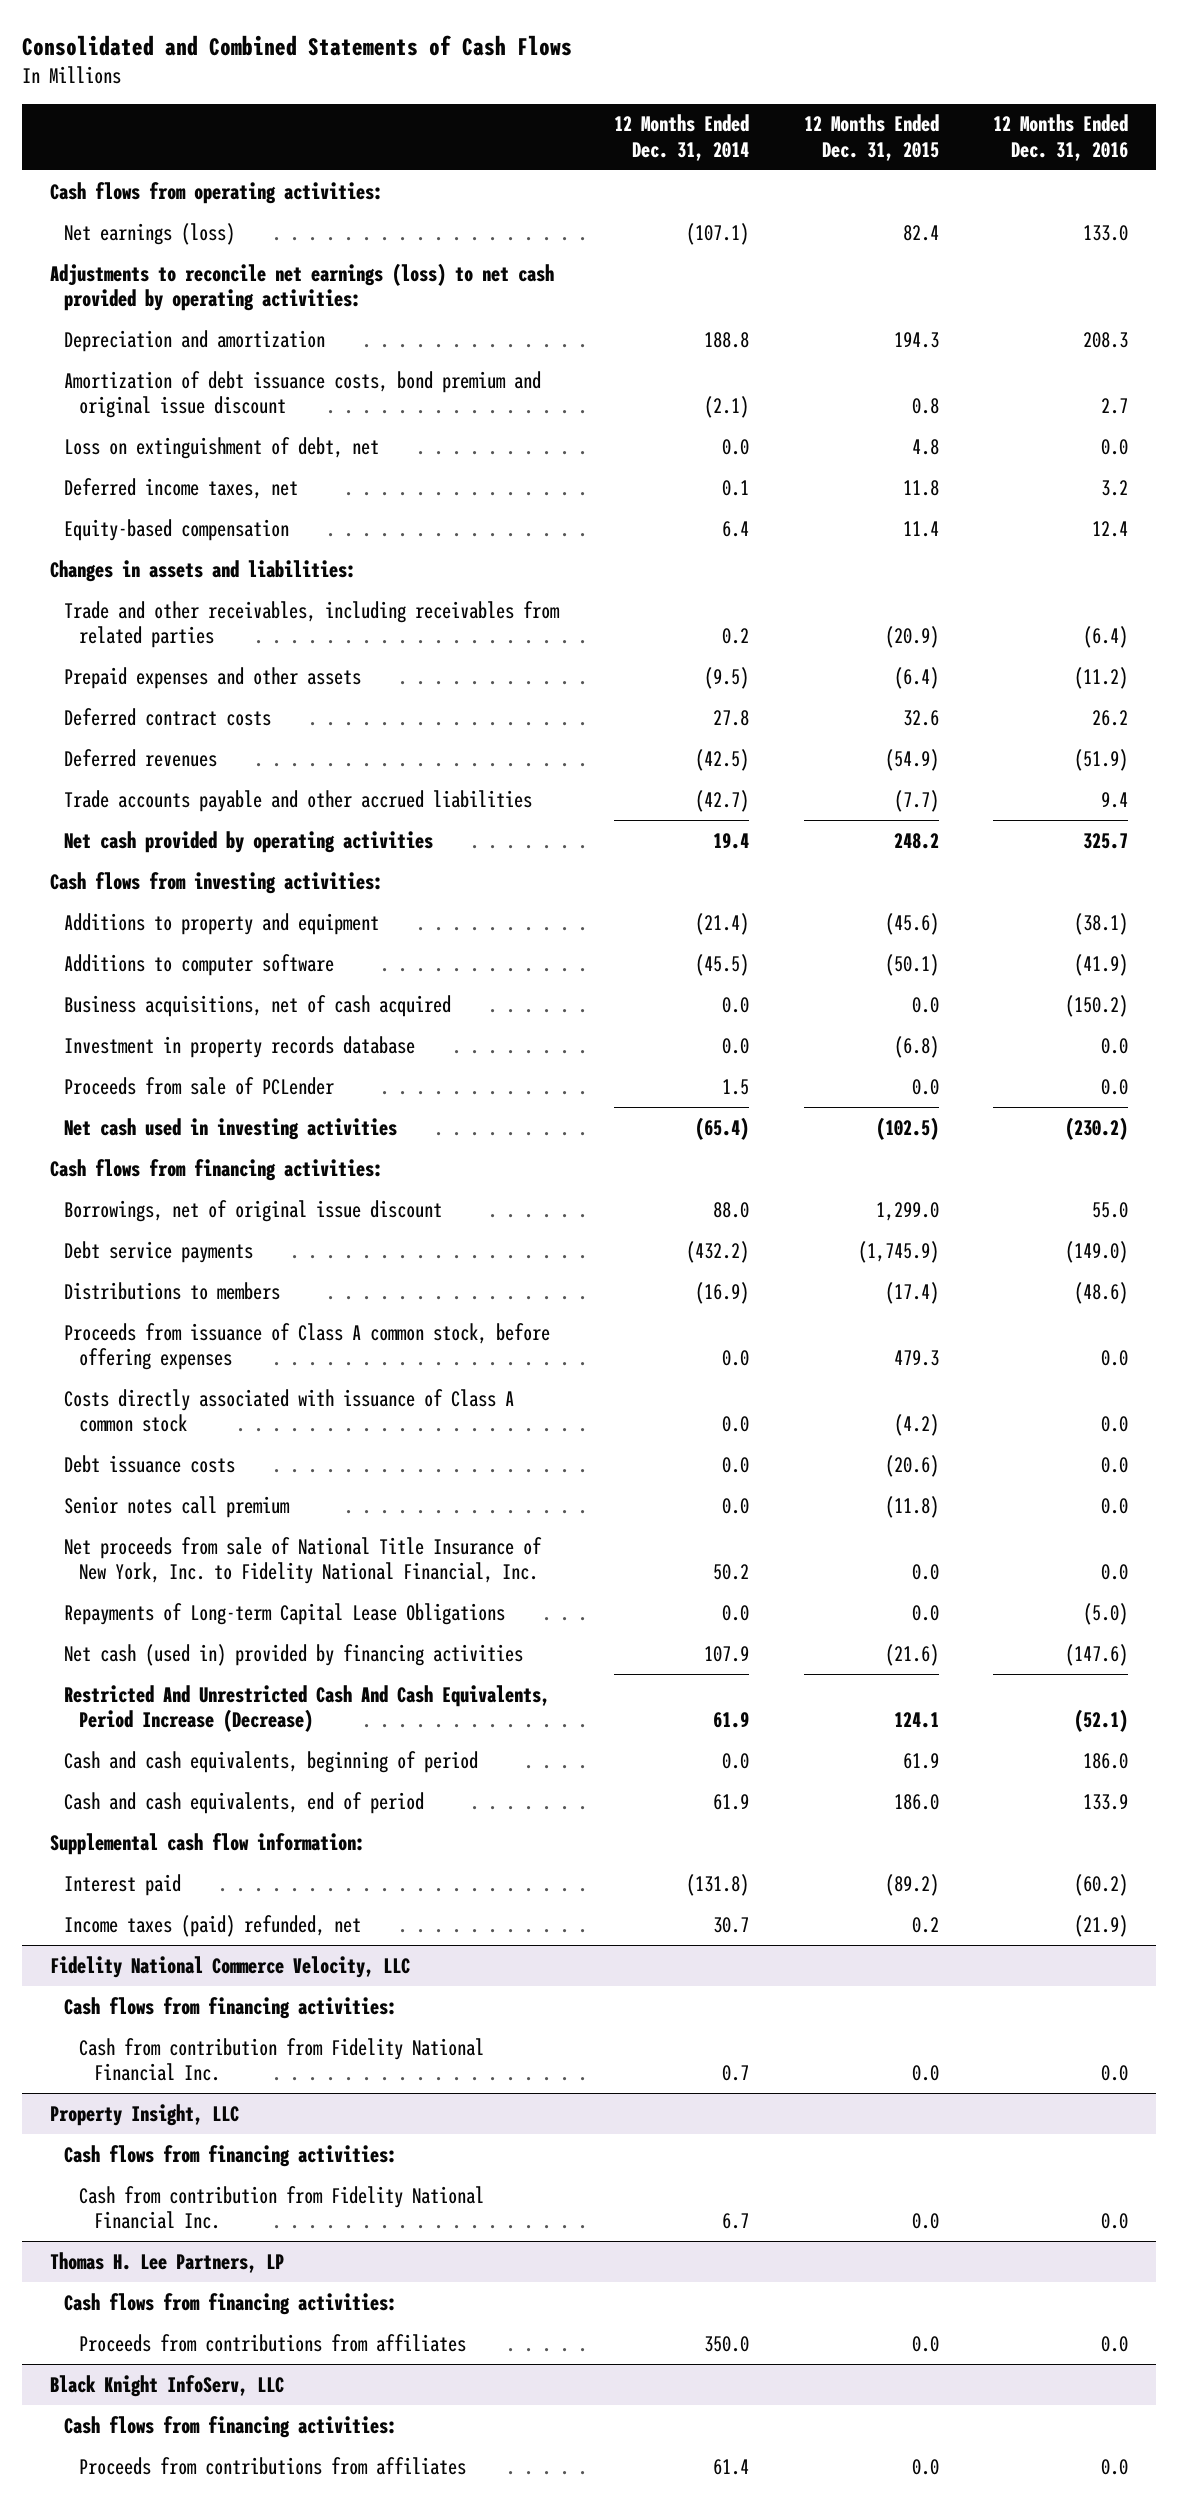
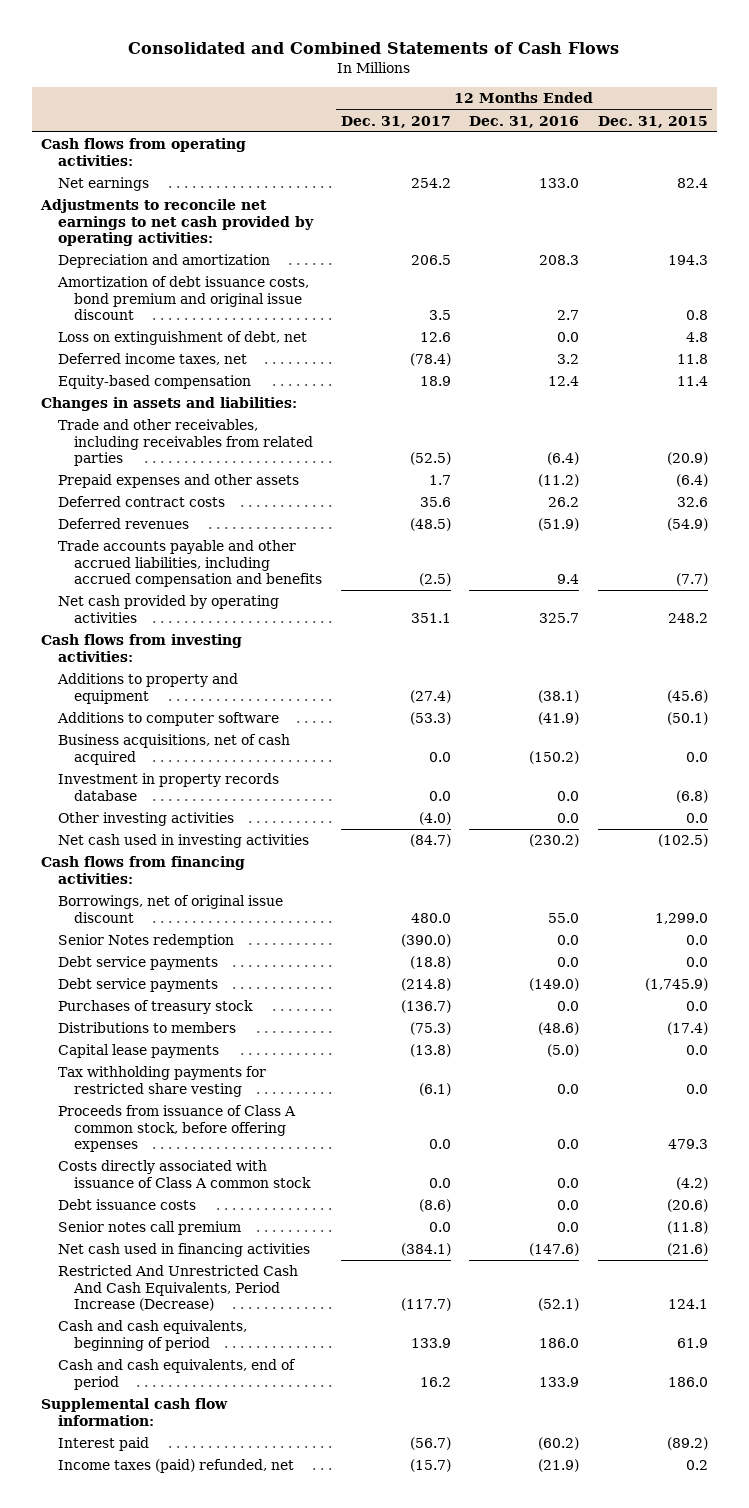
[613,114,749,161] 12 Months Ended Dec. 31, 2014 -> none
none -> [340,115,451,128] Dec. 31, 2017
[64,222,236,245] Net earnings (loss) -> [57,177,149,192] Net earnings
[49,262,554,312] Adjustments to reconcile net earnings (loss) to net cash provided by operating activities: -> [40,199,314,247] Adjustments to reconcile net earnings to net cash provided by operating activities:
[64,789,533,812] Trade accounts payable and other accrued liabilities -> [57,540,323,588] Trade accounts payable and other accrued liabilities, including accrued compensation and benefits
[64,1076,335,1095] Proceeds from sale of PCLender -> none
none -> [57,812,234,827] Other investing activities
none -> [57,934,234,949] Senior Notes redemption
none -> [57,956,218,971] Debt service payments
none -> [57,1000,253,1015] Purchases of treasury stock
none -> [57,1044,219,1059] Capital lease payments
none -> [57,1066,266,1097] Tax withholding payments for restricted share vesting
[64,1536,543,1585] Net proceeds from sale of National Title Insurance of New York, Inc. to Fidelity National Financial, Inc. -> none
[64,1602,506,1625] Repayments of Long-term Capital Lease Obligations -> none
[64,1643,524,1666] Net cash (used in) provided by financing activities -> [57,1243,310,1258] Net cash used in financing activities
[49,1955,410,1978] Fidelity National Commerce Velocity, LLC -> none
[64,1996,398,2019] Cash flows from financing activities: -> none
[78,2037,484,2082] Cash from contribution from Fidelity National Financial Inc. -> none
[49,2103,239,2126] Property Insight, LLC -> none
[64,2144,398,2167] Cash flows from financing activities: -> none
[78,2185,484,2230] Cash from contribution from Fidelity National Financial Inc. -> none
[49,2251,284,2273] Thomas H. Lee Partners, LP -> none
[64,2292,398,2315] Cash flows from financing activities: -> none
[78,2333,466,2352] Proceeds from contributions from affiliates -> none
[49,2374,284,2397] Black Knight InfoServ, LLC -> none
[64,2415,398,2438] Cash flows from financing activities: -> none
[78,2456,466,2475] Proceeds from contributions from affiliates -> none

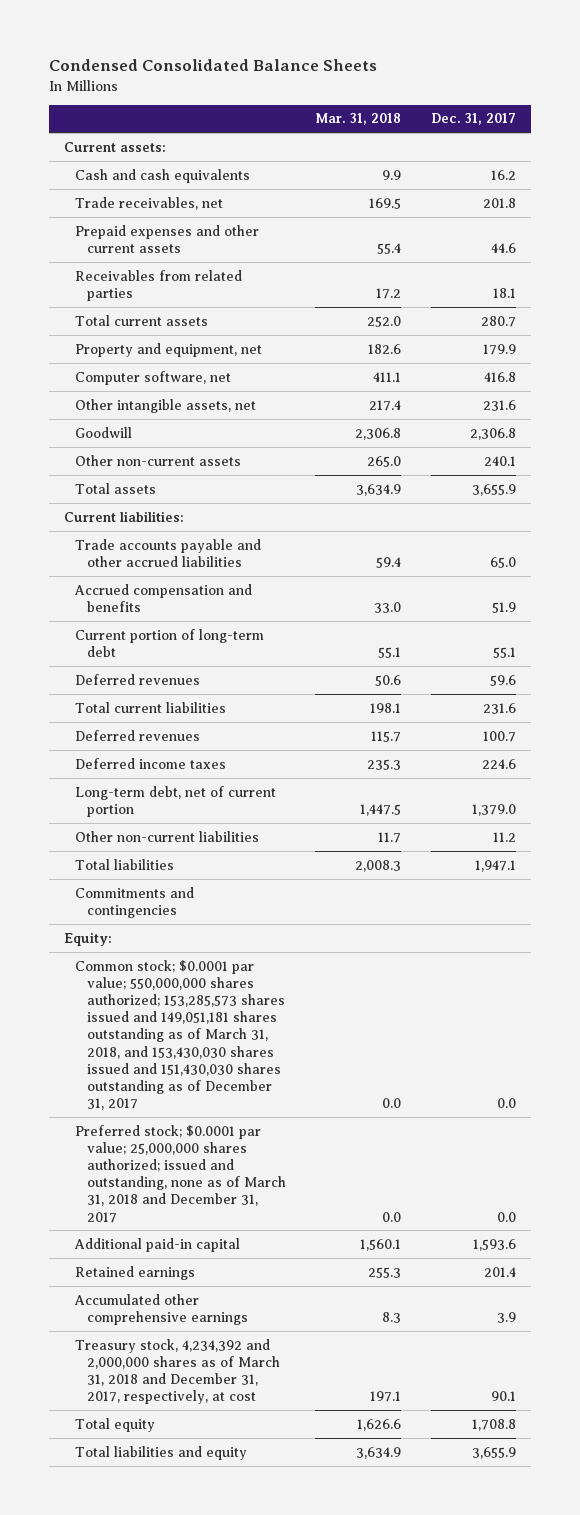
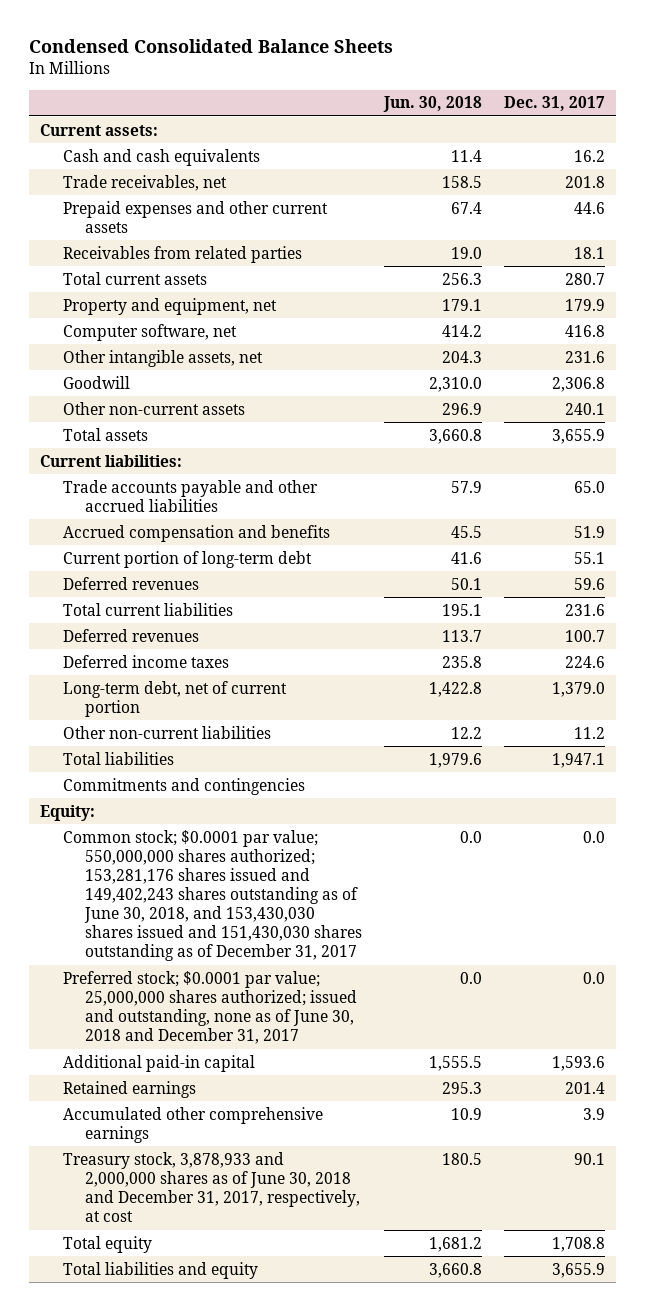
[315,113,402,126] Mar. 31, 2018 -> none
none -> [382,96,482,113] Jun. 30, 2018
[75,959,285,1111] Common stock; $0.0001 par value; 550,000,000 shares authorized; 153,285,573 shares issued and 149,051,181 shares outstanding as of March 31, 2018, and 153,430,030 shares issued and 151,430,030 shares outstanding as of December 31, 2017 -> [62,829,362,962] Common stock; $0.0001 par value; 550,000,000 shares authorized; 153,281,176 shares issued and 149,402,243 shares outstanding as of June 30, 2018, and 153,430,030 shares issued and 151,430,030 shares outstanding as of December 31, 2017
[75,1124,286,1223] Preferred stock; $0.0001 par value; 25,000,000 shares authorized; issued and outstanding, none as of March 31, 2018 and December 31, 2017 -> [62,970,357,1044] Preferred stock; $0.0001 par value; 25,000,000 shares authorized; issued and outstanding, none as of June 30, 2018 and December 31, 2017
[75,1338,280,1405] Treasury stock, 4,234,392 and 2,000,000 shares as of March 31, 2018 and December 31, 2017, respectively, at cost -> [62,1151,360,1222] Treasury stock, 3,878,933 and 2,000,000 shares as of June 30, 2018 and December 31, 2017, respectively, at cost

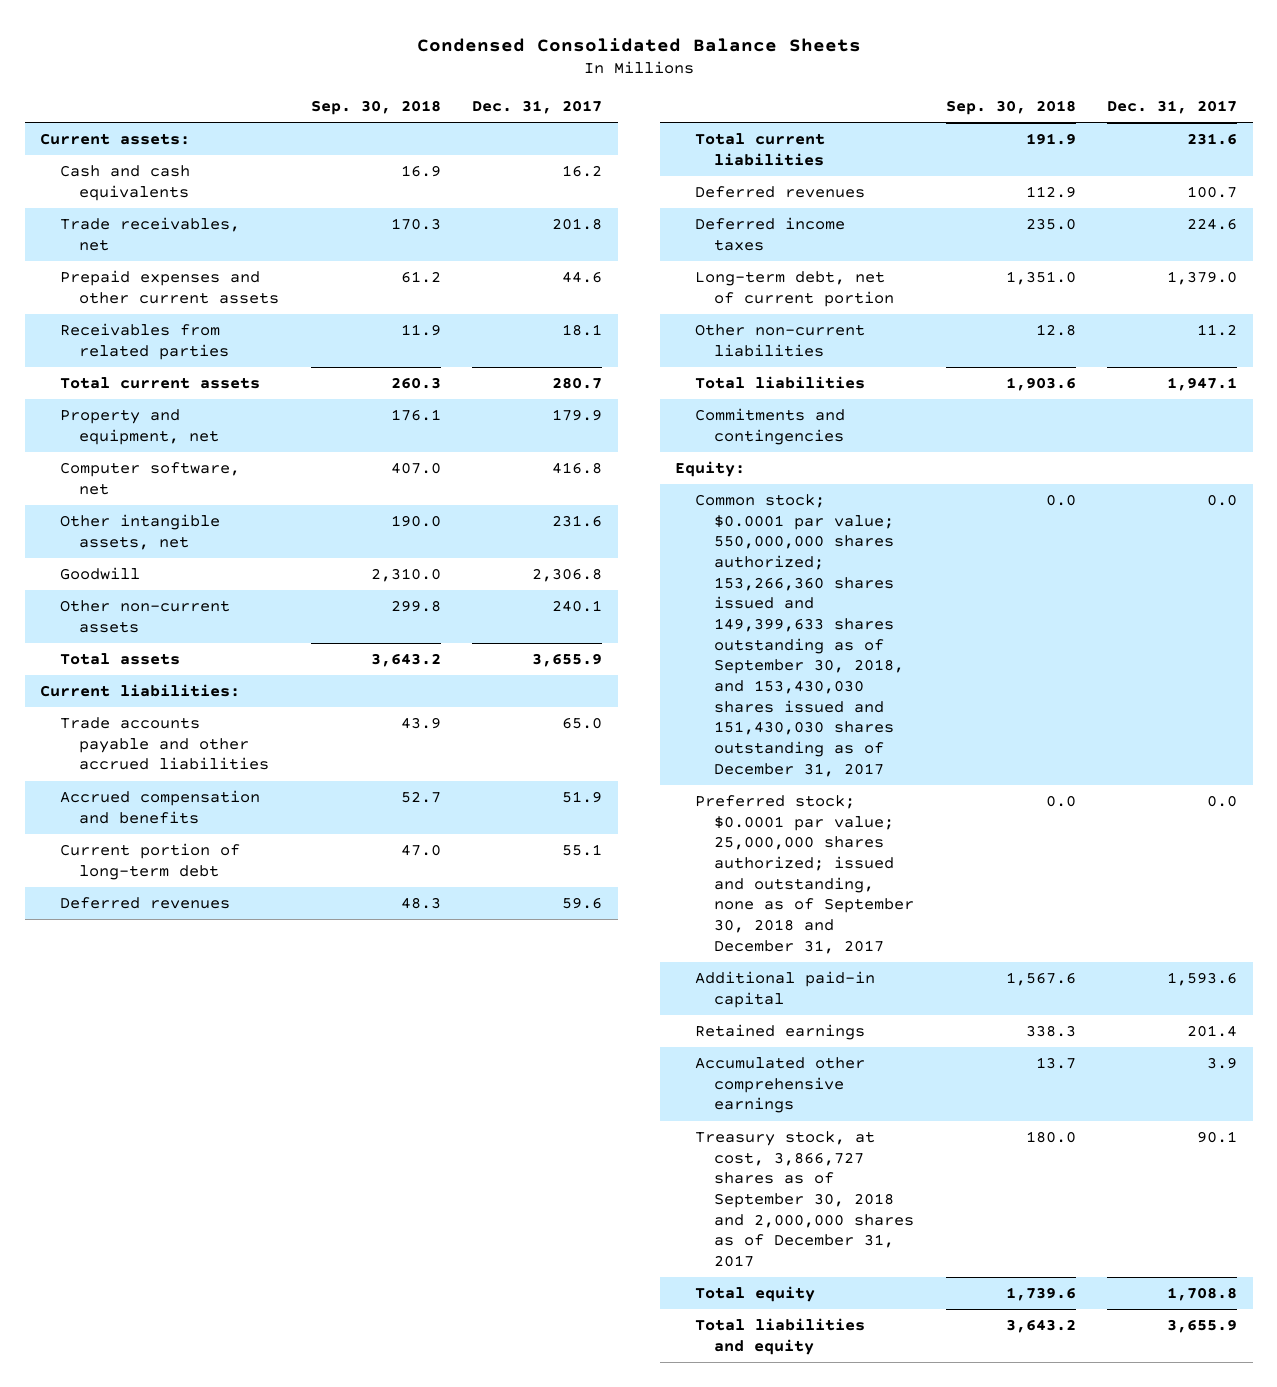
[382,96,482,113] Jun. 30, 2018 -> none
none -> [310,100,441,116] Sep. 30, 2018
[62,829,362,962] Common stock; $0.0001 par value; 550,000,000 shares authorized; 153,281,176 shares issued and 149,402,243 shares outstanding as of June 30, 2018, and 153,430,030 shares issued and 151,430,030 shares outstanding as of December 31, 2017 -> [694,494,905,777] Common stock; $0.0001 par value; 550,000,000 shares authorized; 153,266,360 shares issued and 149,399,633 shares outstanding as of September 30, 2018, and 153,430,030 shares issued and 151,430,030 shares outstanding as of December 31, 2017
[62,970,357,1044] Preferred stock; $0.0001 par value; 25,000,000 shares authorized; issued and outstanding, none as of June 30, 2018 and December 31, 2017 -> [694,795,915,954] Preferred stock; $0.0001 par value; 25,000,000 shares authorized; issued and outstanding, none as of September 30, 2018 and December 31, 2017
[62,1151,360,1222] Treasury stock, 3,878,933 and 2,000,000 shares as of June 30, 2018 and December 31, 2017, respectively, at cost -> [694,1131,915,1268] Treasury stock, at cost, 3,866,727 shares as of September 30, 2018 and 2,000,000 shares as of December 31, 2017

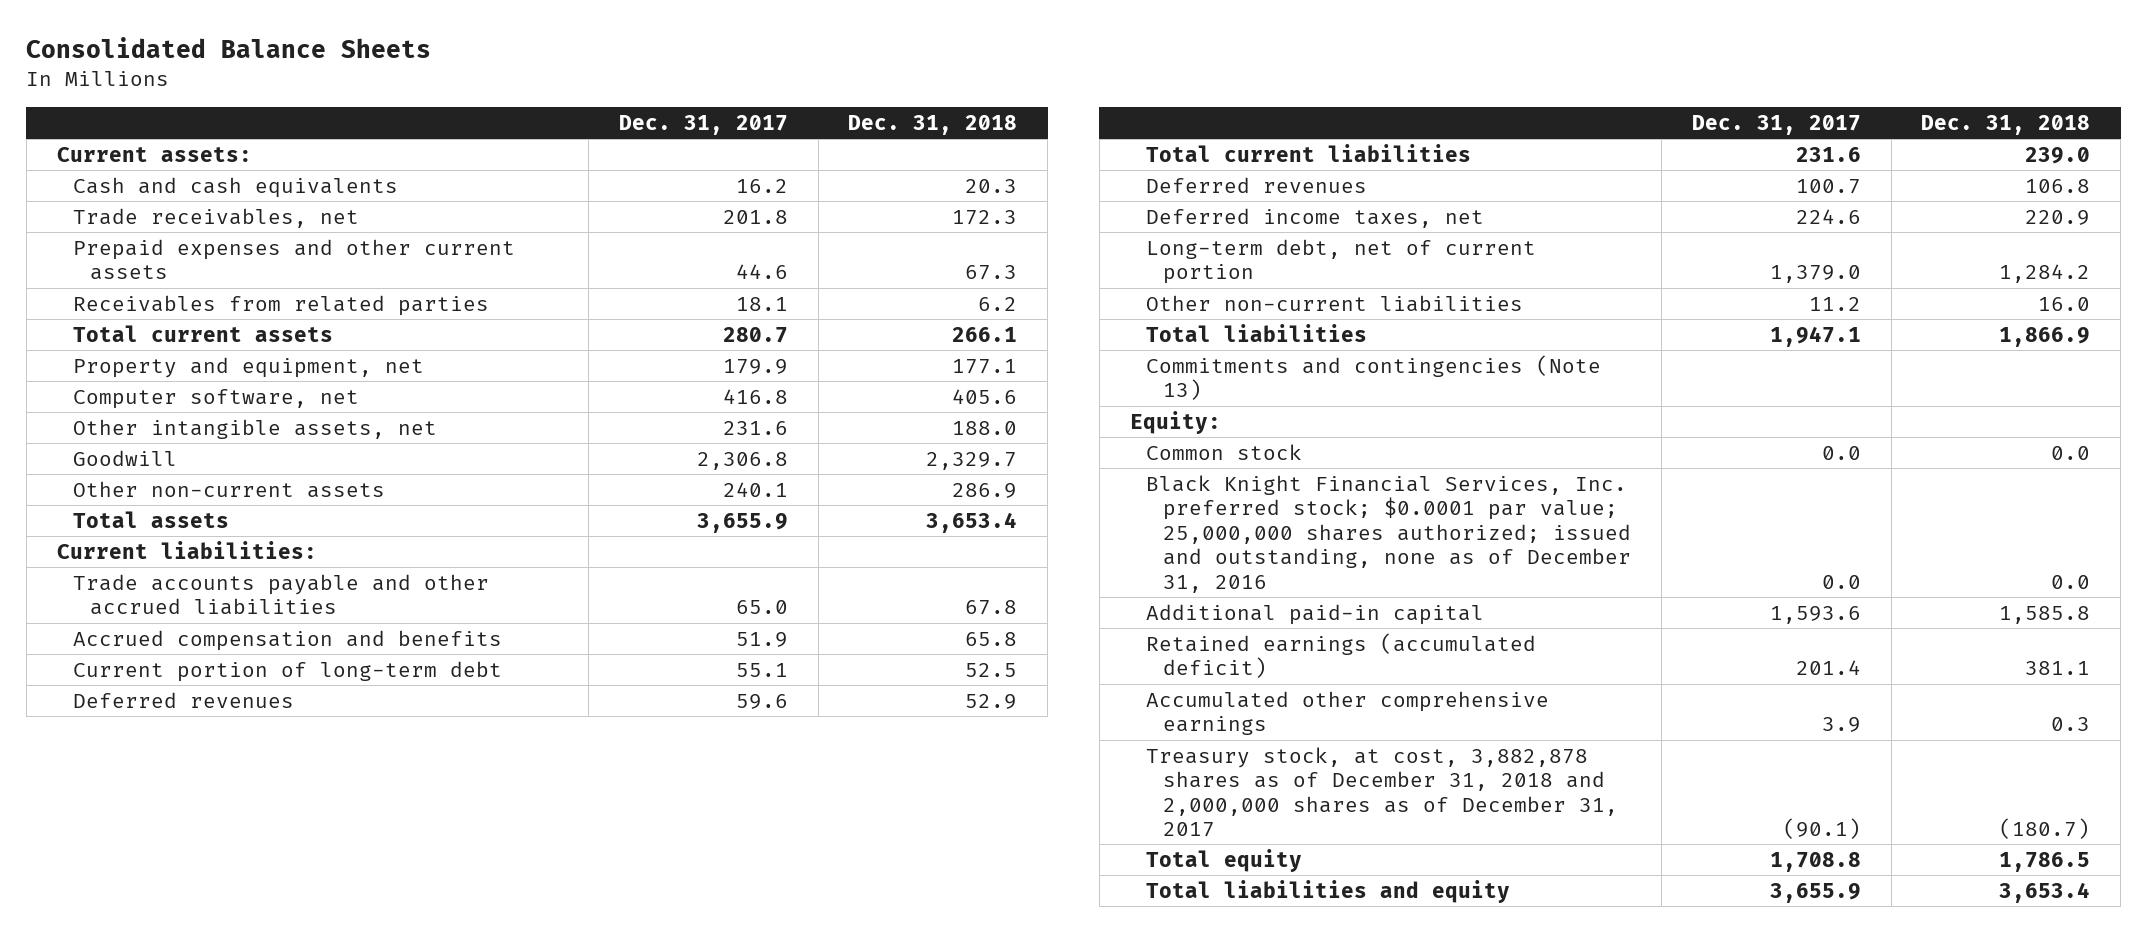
[416,37,861,52] Condensed Consolidated Balance Sheets -> [26,37,432,59] Consolidated Balance Sheets
[310,100,441,116] Sep. 30, 2018 -> none
none -> [848,114,1018,135] Dec. 31, 2018
[694,217,845,251] Deferred income taxes -> [1146,207,1485,228] Deferred income taxes, net
[694,408,845,445] Commitments and contingencies -> [1146,354,1602,401] Commitments and contingencies (Note 13)
[694,494,905,777] Common stock; $0.0001 par value; 550,000,000 shares authorized; 153,266,360 shares issued and 149,399,633 shares outstanding as of September 30, 2018, and 153,430,030 shares issued and 151,430,030 shares outstanding as of December 31, 2017 -> [1146,443,1303,460] Common stock
[694,795,915,954] Preferred stock; $0.0001 par value; 25,000,000 shares authorized; issued and outstanding, none as of September 30, 2018 and December 31, 2017 -> [1146,474,1632,593] Black Knight Financial Services, Inc. preferred stock; $0.0001 par value; 25,000,000 shares authorized; issued and outstanding, none as of December 31, 2016
[694,1024,865,1041] Retained earnings -> [1146,632,1537,679] Retained earnings (accumulated deficit)
[694,1131,915,1268] Treasury stock, at cost, 3,866,727 shares as of September 30, 2018 and 2,000,000 shares as of December 31, 2017 -> [1146,746,1619,838] Treasury stock, at cost, 3,882,878 shares as of December 31, 2018 and 2,000,000 shares as of December 31, 2017
[1197,1131,1238,1144] 90.1 -> [1782,818,1861,840] (90.1)

